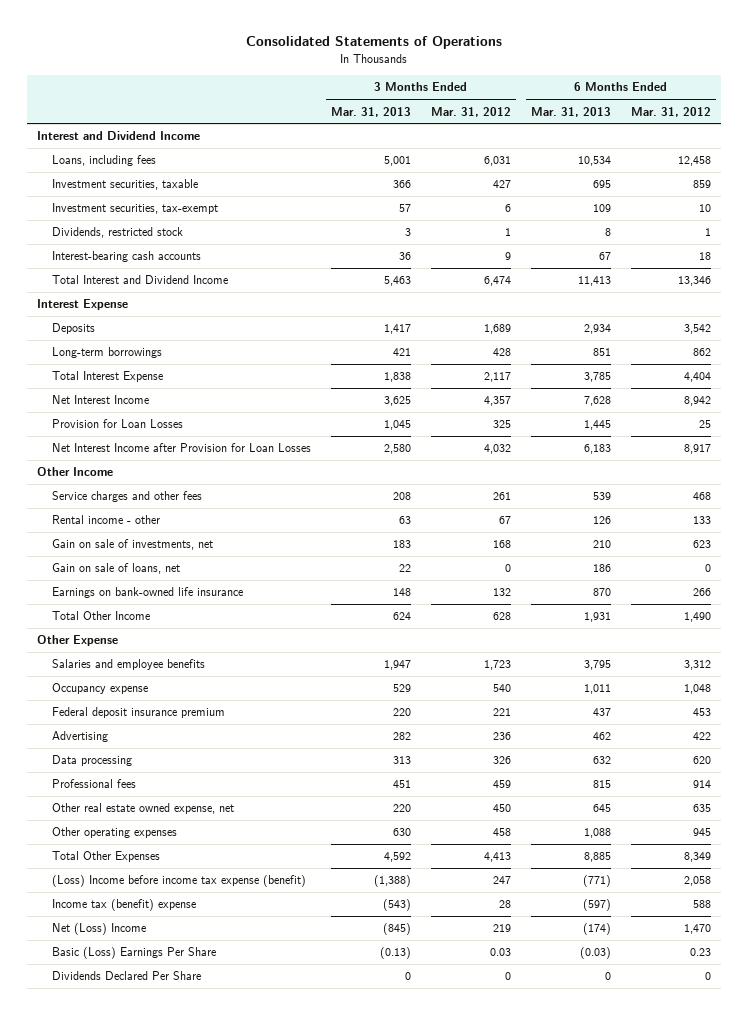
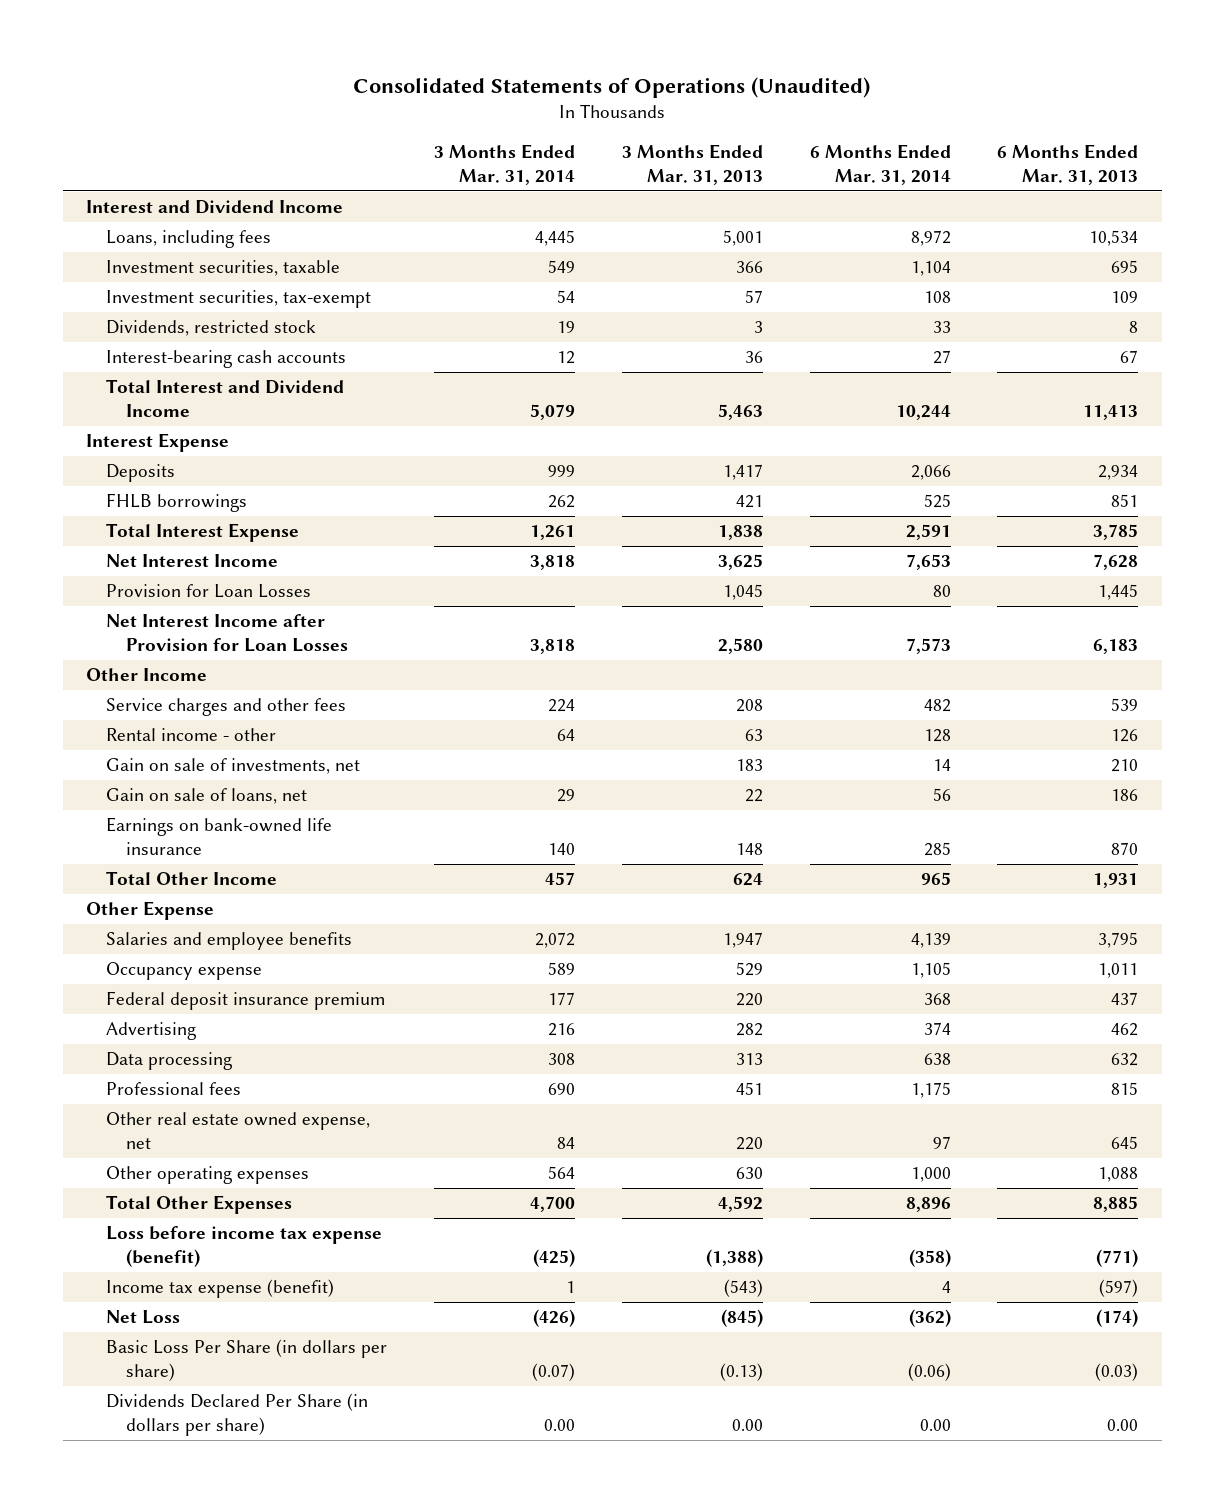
[246,36,503,50] Consolidated Statements of Operations -> [353,76,871,98] Consolidated Statements of Operations (Unaudited)
[430,106,511,117] Mar. 31, 2012 -> none
[630,106,711,117] Mar. 31, 2012 -> none
none -> [434,144,576,186] 3 Months Ended Mar. 31, 2014
none -> [809,144,951,186] 6 Months Ended Mar. 31, 2014
[52,347,163,359] Long-term borrowings -> [106,493,248,513] FHLB borrowings
[52,875,307,888] (Loss) Income before income tax expense (benefit) -> [106,1226,383,1267] Loss before income tax expense (benefit)
[52,899,197,912] Income tax (benefit) expense -> [106,1279,335,1299] Income tax expense (benefit)
[52,923,147,936] Net (Loss) Income -> [106,1310,181,1325] Net Loss
[52,947,217,960] Basic (Loss) Earnings Per Share -> [106,1339,388,1381] Basic Loss Per Share (in dollars per share)
[52,971,202,981] Dividends Declared Per Share -> [106,1393,369,1436] Dividends Declared Per Share (in dollars per share)
[405,972,412,981] 0 -> [731,1418,763,1431] 0.00
[604,972,611,981] 0 -> [1107,1418,1139,1431] 0.00

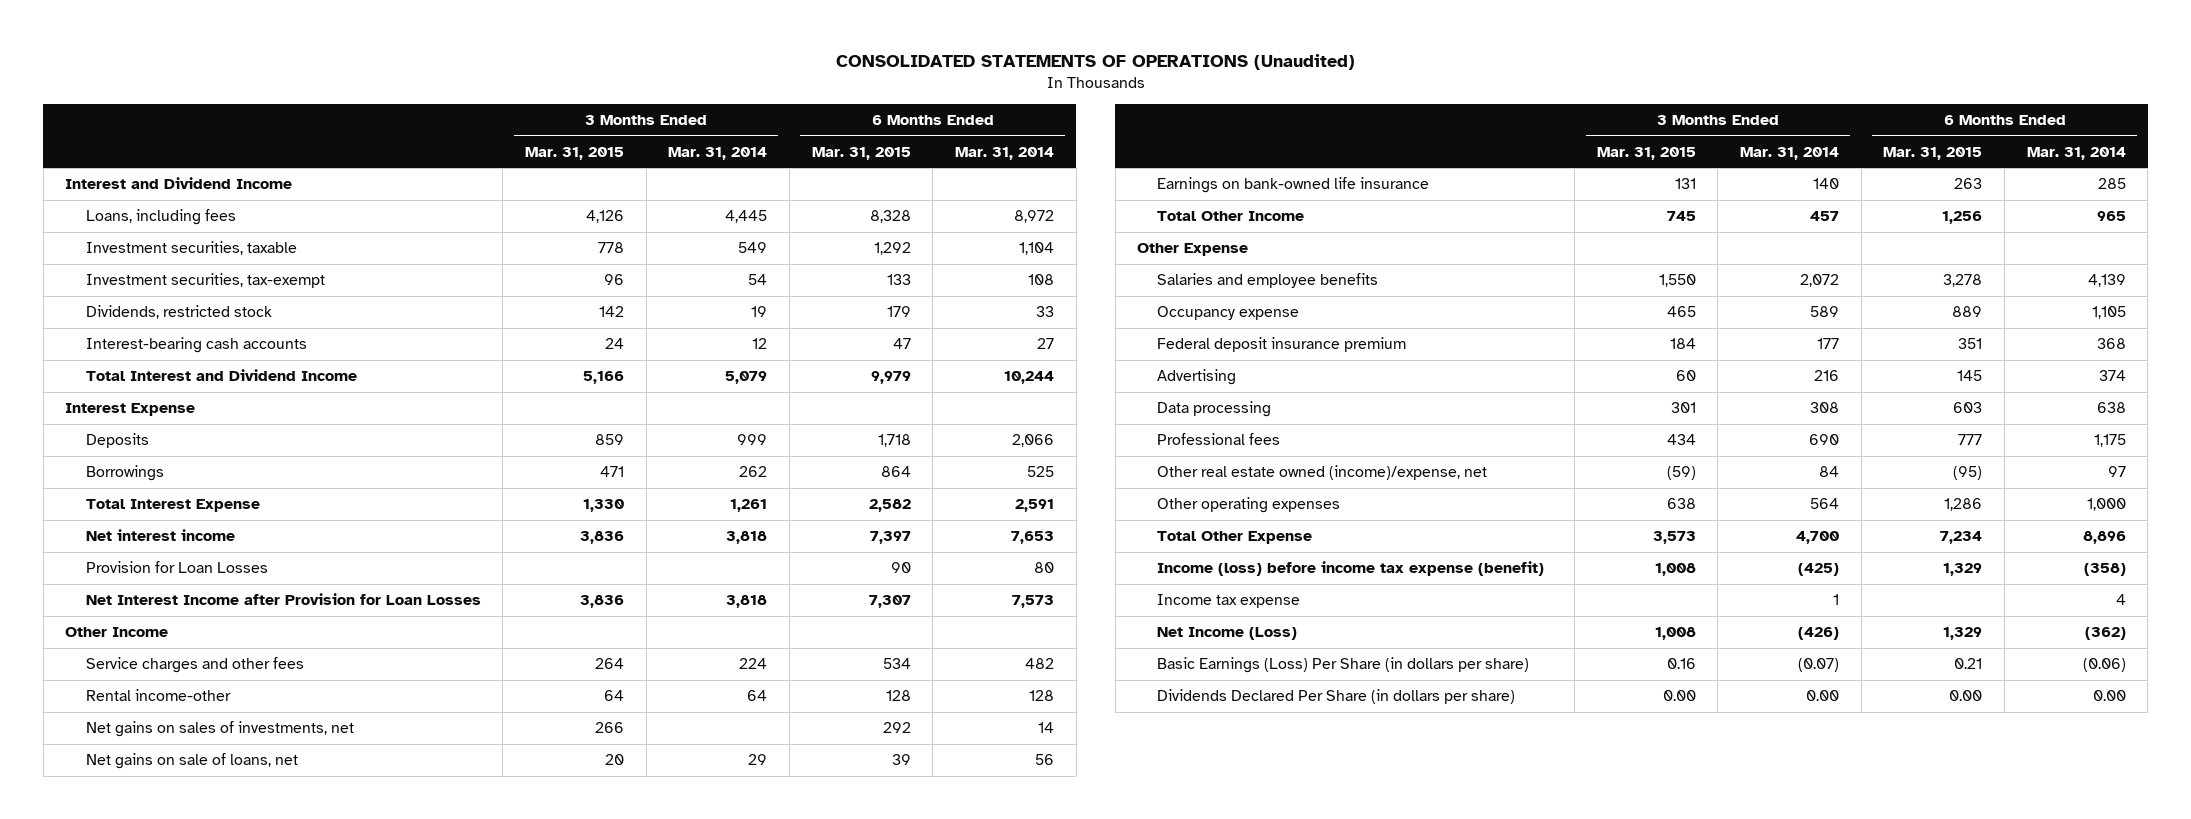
[353,76,871,98] Consolidated Statements of Operations (Unaudited) -> [835,54,1355,71] CONSOLIDATED STATEMENTS OF OPERATIONS (Unaudited)
[621,144,763,186] 3 Months Ended Mar. 31, 2013 -> none
[997,144,1139,186] 6 Months Ended Mar. 31, 2013 -> none
none -> [524,146,624,160] Mar. 31, 2015
none -> [811,146,911,160] Mar. 31, 2015
[106,493,248,513] FHLB borrowings -> [85,465,164,482] Borrowings
[106,554,279,568] Net Interest Income -> [85,529,235,542] Net interest income
[106,728,277,742] Rental income - other -> [85,689,231,702] Rental income-other
[106,758,361,775] Gain on sale of investments, net -> [85,721,354,738] Net gains on sales of investments, net
[106,788,308,805] Gain on sale of loans, net -> [85,753,298,770] Net gains on sale of loans, net
[106,1112,371,1149] Other real estate owned expense, net -> [1157,465,1488,481] Other real estate owned (income)/expense, net
[106,1195,293,1215] Total Other Expenses -> [1157,531,1313,545] Total Other Expense
[106,1226,383,1267] Loss before income tax expense (benefit) -> [1157,561,1545,577] Income (loss) before income tax expense (benefit)
[106,1279,335,1299] Income tax expense (benefit) -> [1157,594,1301,609] Income tax expense
[106,1310,181,1325] Net Loss -> [1157,627,1298,641] Net Income (Loss)
[106,1339,388,1381] Basic Loss Per Share (in dollars per share) -> [1157,657,1530,674] Basic Earnings (Loss) Per Share (in dollars per share)

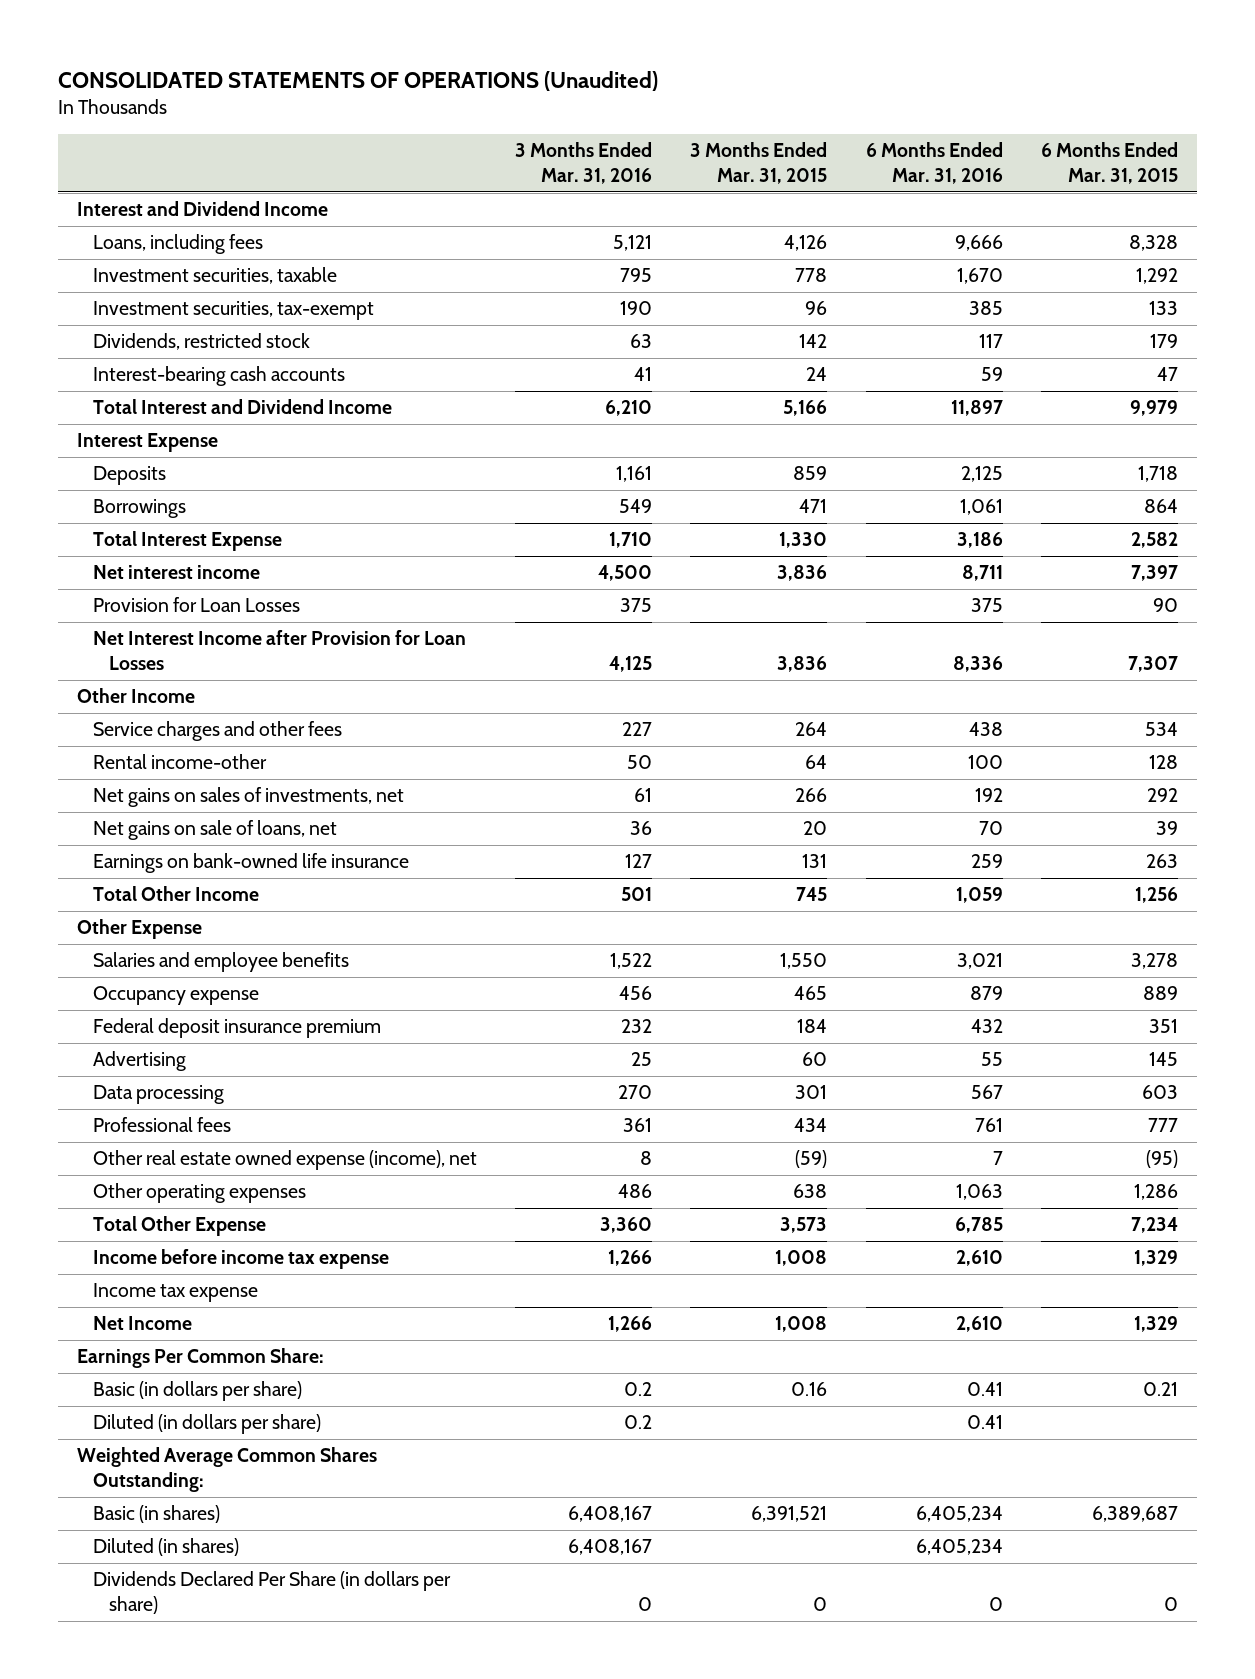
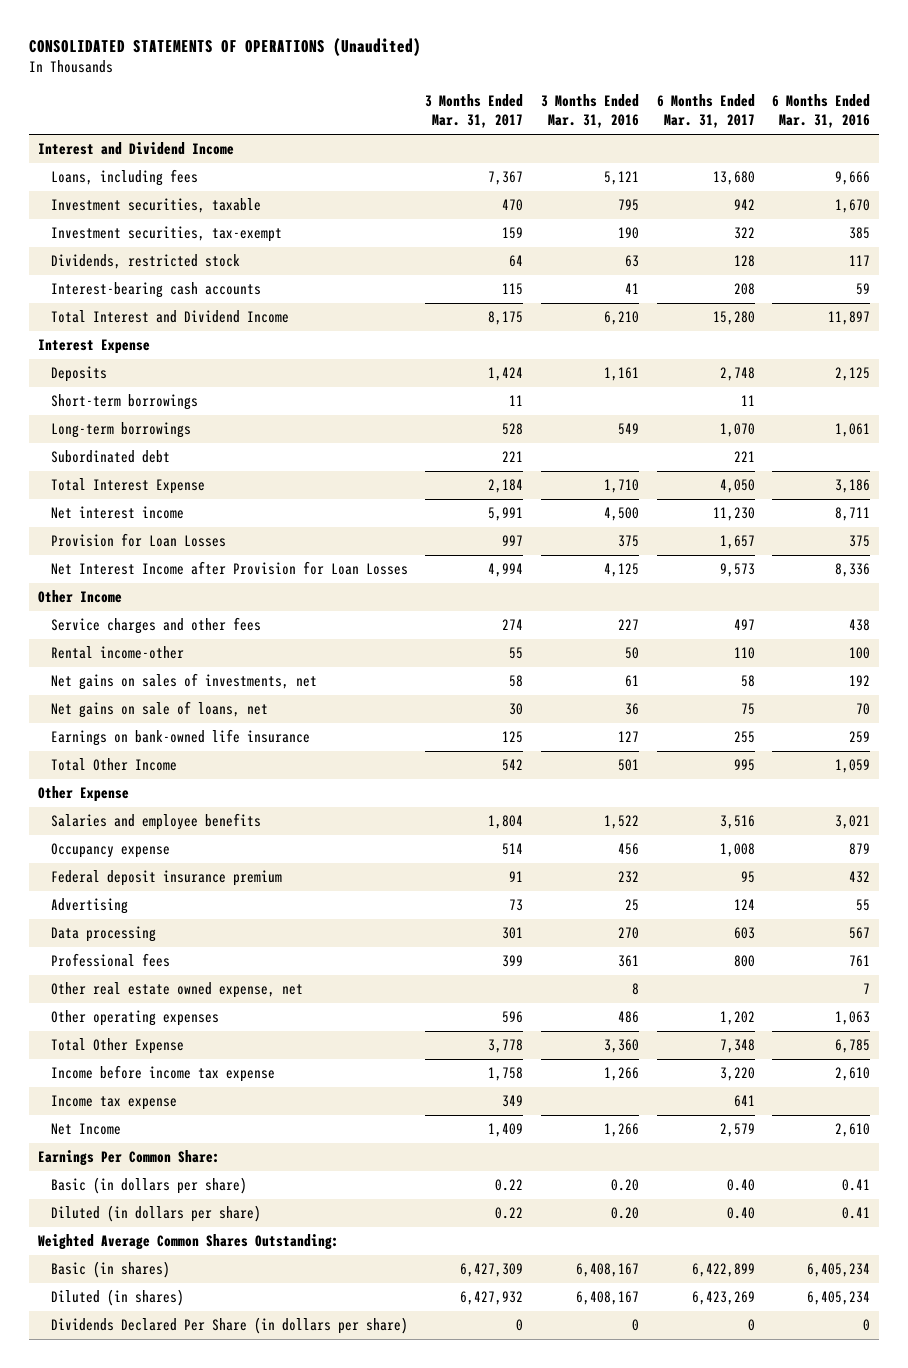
[690,142,828,185] 3 Months Ended Mar. 31, 2015 -> none
[1041,142,1179,185] 6 Months Ended Mar. 31, 2015 -> none
none -> [425,94,524,129] 3 Months Ended Mar. 31, 2017
none -> [656,94,755,129] 6 Months Ended Mar. 31, 2017
none -> [50,394,198,411] Short-term borrowings
[92,499,186,519] Borrowings -> [50,422,191,439] Long-term borrowings
none -> [50,450,170,464] Subordinated debt
[92,1150,477,1171] Other real estate owned expense (income), net -> [50,982,303,999] Other real estate owned expense, net
[624,1382,653,1397] 0.2 -> [610,1179,639,1192] 0.20
[624,1415,653,1430] 0.2 -> [610,1207,639,1220] 0.20

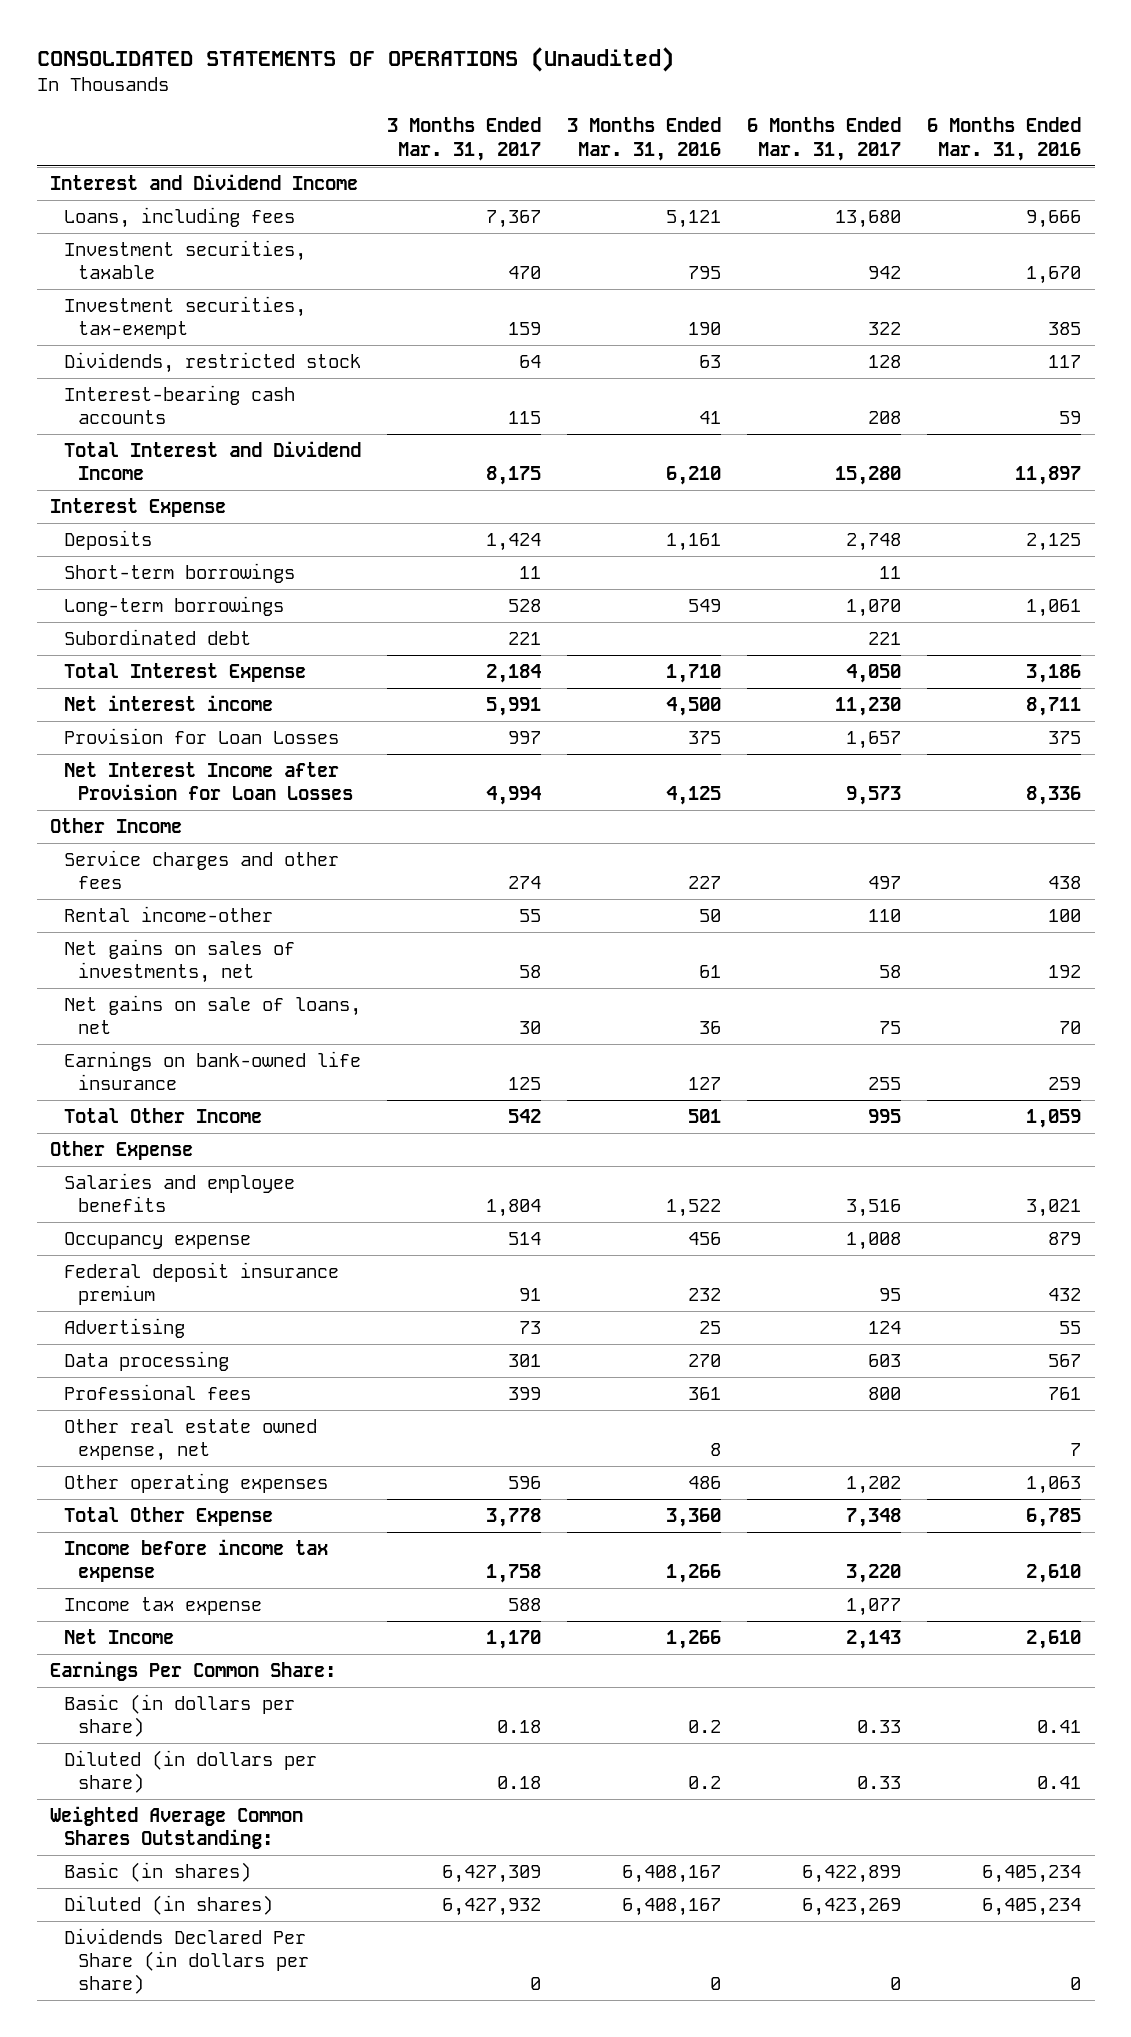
[502,1095,524,1108] 349 -> [508,1598,542,1612] 588
[733,1095,755,1108] 641 -> [846,1598,902,1617] 1,077
[488,1123,524,1138] 1,409 -> [486,1630,542,1650] 1,170
[719,1123,755,1138] 2,579 -> [846,1630,902,1650] 2,143
[495,1179,524,1192] 0.22 -> [497,1720,542,1734] 0.18
[610,1179,639,1192] 0.20 -> [688,1720,722,1734] 0.2
[726,1179,755,1192] 0.40 -> [857,1720,902,1734] 0.33
[495,1207,524,1220] 0.22 -> [497,1776,542,1790] 0.18
[610,1207,639,1220] 0.20 -> [688,1776,722,1790] 0.2
[726,1207,755,1220] 0.40 -> [857,1776,902,1790] 0.33

